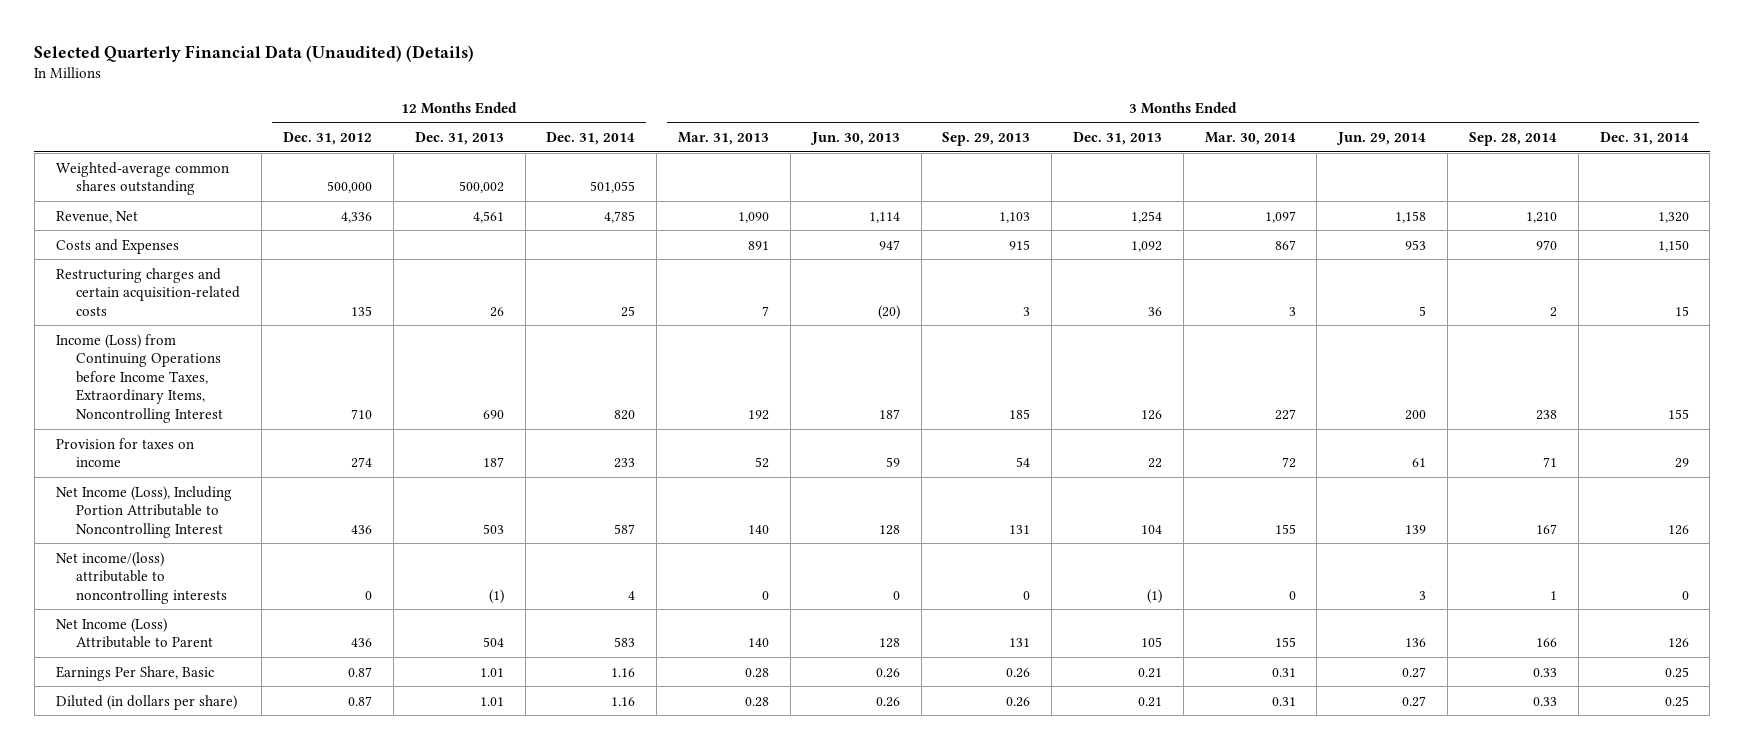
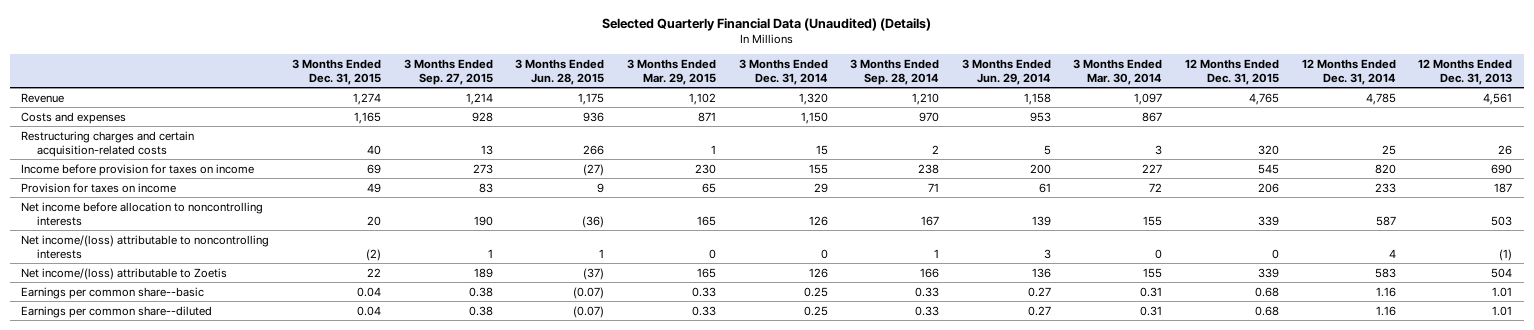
[283,131,373,145] Dec. 31, 2012 -> none
[678,131,770,145] Mar. 31, 2013 -> none
[809,131,900,145] Jun. 30, 2013 -> none
[942,131,1031,146] Sep. 29, 2013 -> none
[1073,131,1163,145] Dec. 31, 2013 -> none
none -> [292,58,382,85] 3 Months Ended Dec. 31, 2015
none -> [403,58,493,85] 3 Months Ended Sep. 27, 2015
none -> [515,58,605,85] 3 Months Ended Jun. 28, 2015
none -> [626,58,716,85] 3 Months Ended Mar. 29, 2015
none -> [1184,58,1279,85] 12 Months Ended Dec. 31, 2015
[55,161,229,196] Weighted-average common shares outstanding -> none
[55,210,138,223] Revenue, Net -> [21,92,65,103] Revenue
[55,238,179,254] Costs and Expenses -> [21,111,127,124] Costs and expenses
[55,333,224,423] Income (Loss) from Continuing Operations before Income Taxes, Extraordinary Items, Noncontrolling Interest -> [21,163,255,176] Income before provision for taxes on income
[55,485,232,538] Net Income (Loss), Including Portion Attributable to Noncontrolling Interest -> [21,201,264,226] Net income before allocation to noncontrolling interests
[55,617,214,649] Net Income (Loss) Attributable to Parent -> [21,267,228,280] Net income/(loss) attributable to Zoetis
[55,665,214,681] Earnings Per Share, Basic -> [21,286,205,299] Earnings per common share--basic
[55,694,237,710] Diluted (in dollars per share) -> [21,305,213,318] Earnings per common share--diluted

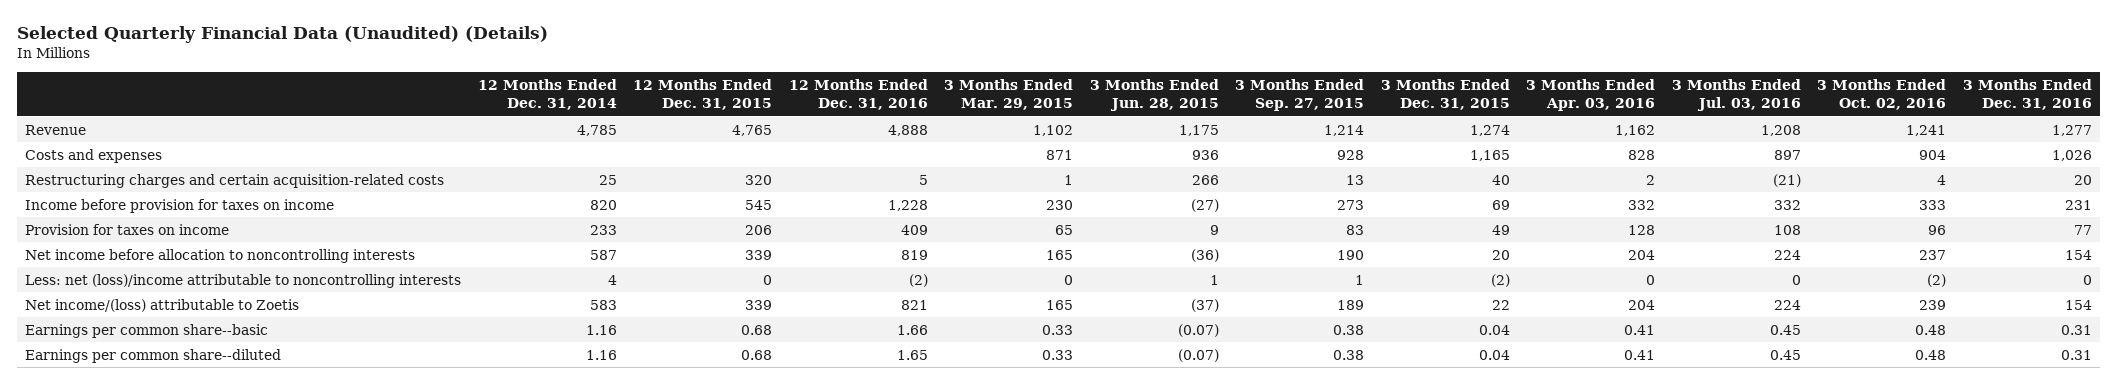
[738,58,828,85] 3 Months Ended Dec. 31, 2014 -> none
[850,58,940,85] 3 Months Ended Sep. 28, 2014 -> none
[961,58,1051,85] 3 Months Ended Jun. 29, 2014 -> none
[1073,58,1163,85] 3 Months Ended Mar. 30, 2014 -> none
[1418,58,1513,85] 12 Months Ended Dec. 31, 2013 -> none
none -> [788,78,928,111] 12 Months Ended Dec. 31, 2016
none -> [1526,78,1656,112] 3 Months Ended Apr. 03, 2016
none -> [1671,78,1801,112] 3 Months Ended Jul. 03, 2016
none -> [1817,78,1947,111] 3 Months Ended Oct. 02, 2016
none -> [1962,78,2092,111] 3 Months Ended Dec. 31, 2016
[21,234,270,259] Net income/(loss) attributable to noncontrolling interests -> [25,273,462,288] Less: net (loss)/income attributable to noncontrolling interests

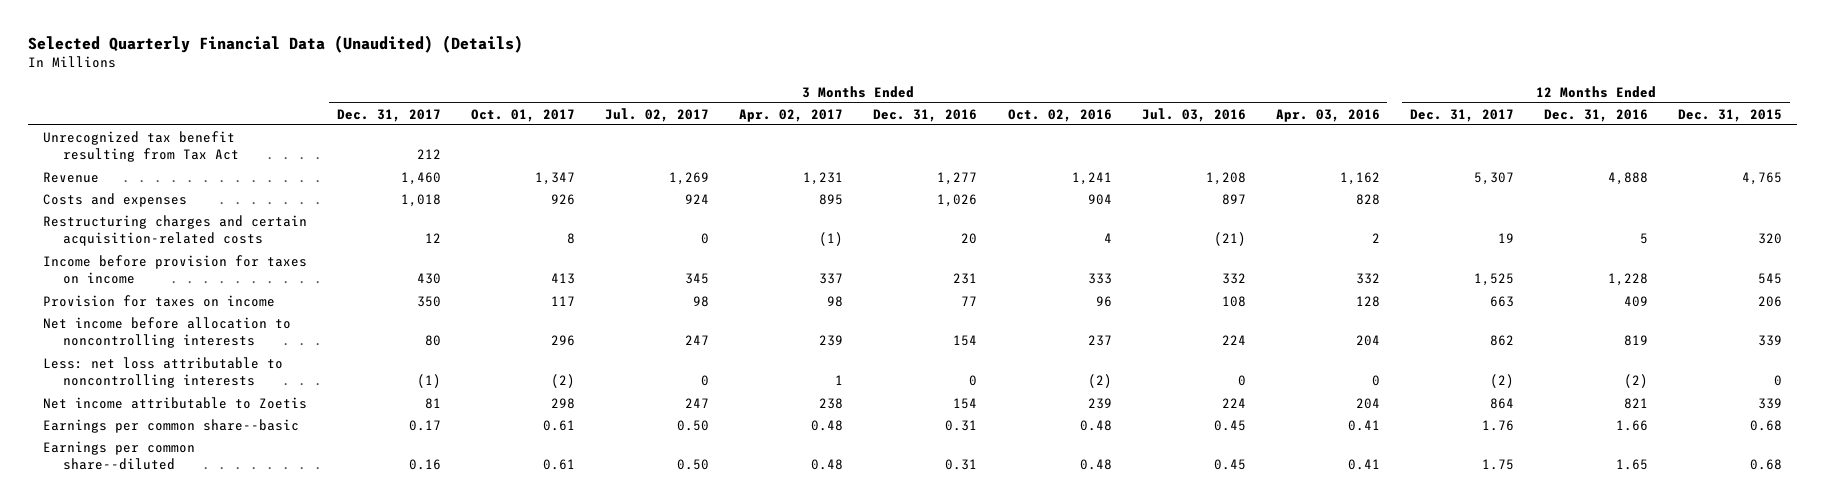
[477,78,617,111] 12 Months Ended Dec. 31, 2014 -> none
[944,78,1074,111] 3 Months Ended Mar. 29, 2015 -> none
[1089,78,1219,112] 3 Months Ended Jun. 28, 2015 -> none
[1235,78,1365,112] 3 Months Ended Sep. 27, 2015 -> none
[1380,78,1510,111] 3 Months Ended Dec. 31, 2015 -> none
none -> [336,108,441,122] Dec. 31, 2017
none -> [471,108,576,122] Oct. 01, 2017
none -> [605,107,710,122] Jul. 02, 2017
none -> [739,108,844,122] Apr. 02, 2017
none -> [1409,108,1514,122] Dec. 31, 2017
none -> [42,130,239,163] Unrecognized tax benefit resulting from Tax Act
[25,273,462,288] Less: net (loss)/income attributable to noncontrolling interests -> [42,356,283,389] Less: net loss attributable to noncontrolling interests
[25,298,300,312] Net income/(loss) attributable to Zoetis -> [42,396,307,409] Net income attributable to Zoetis

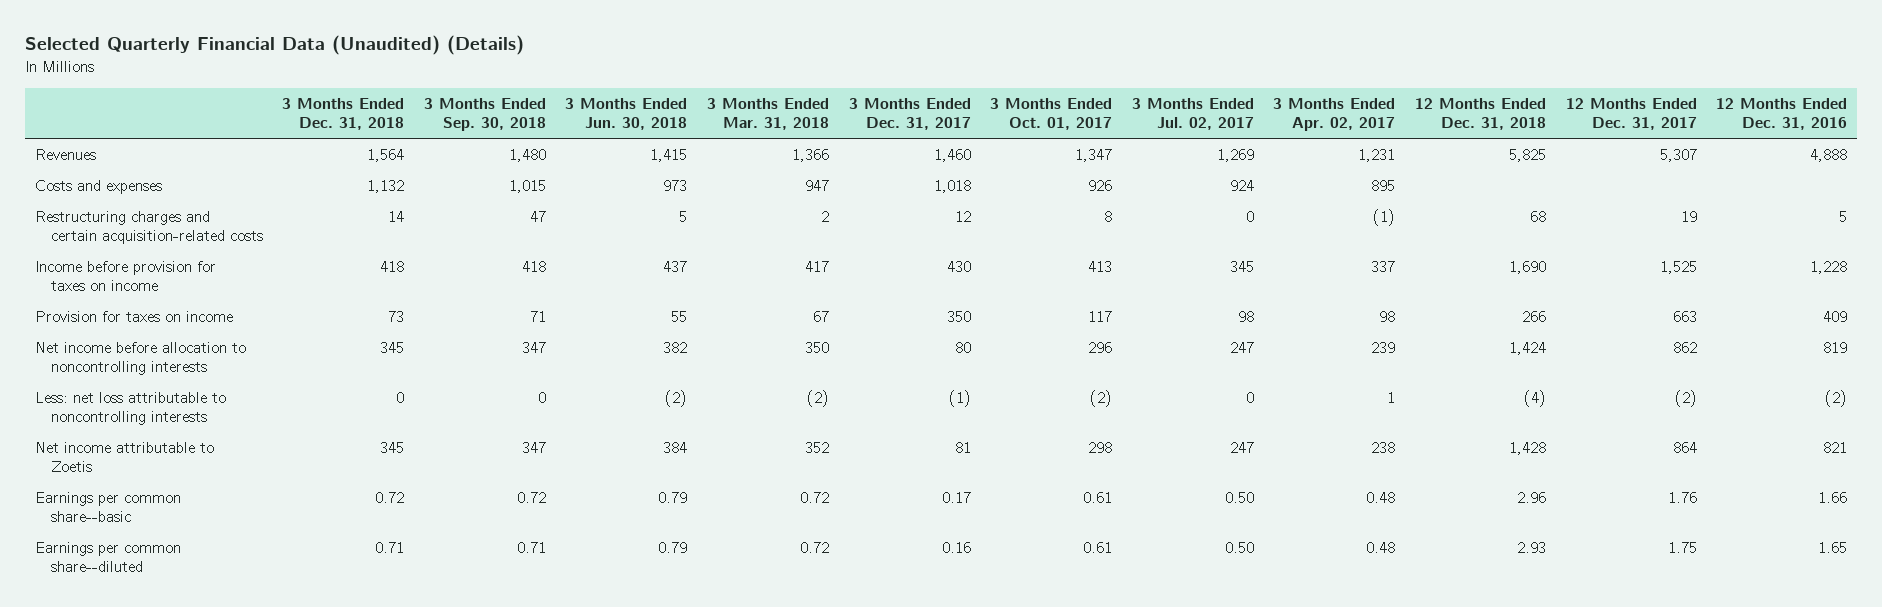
[873,108,978,122] Dec. 31, 2016 -> none
[1007,108,1112,122] Oct. 02, 2016 -> none
[1141,107,1246,122] Jul. 03, 2016 -> none
[1275,108,1380,122] Apr. 03, 2016 -> none
[1678,108,1783,122] Dec. 31, 2015 -> none
none -> [282,98,405,131] 3 Months Ended Dec. 31, 2018
none -> [423,98,546,132] 3 Months Ended Sep. 30, 2018
none -> [565,98,688,131] 3 Months Ended Jun. 30, 2018
none -> [707,98,830,131] 3 Months Ended Mar. 31, 2018
none -> [1414,98,1546,131] 12 Months Ended Dec. 31, 2018
[42,130,239,163] Unrecognized tax benefit resulting from Tax Act -> none
[42,171,99,183] Revenue -> [34,149,96,161] Revenues

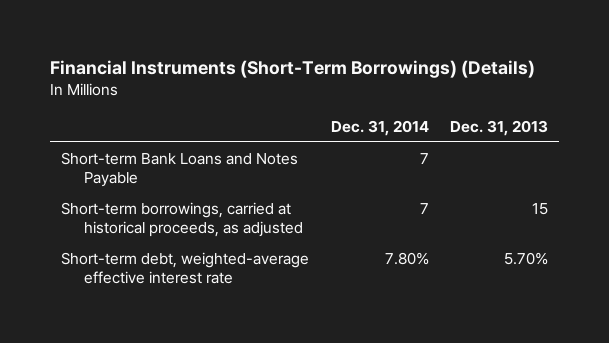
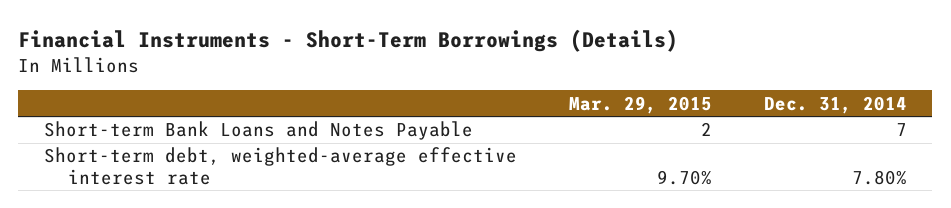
[50,60,536,79] Financial Instruments (Short-Term Borrowings) (Details) -> [18,29,679,53] Financial Instruments - Short-Term Borrowings (Details)
[450,119,549,136] Dec. 31, 2013 -> none
none -> [568,95,712,114] Mar. 29, 2015
[60,201,303,238] Short-term borrowings, carried at historical proceeds, as adjusted -> none

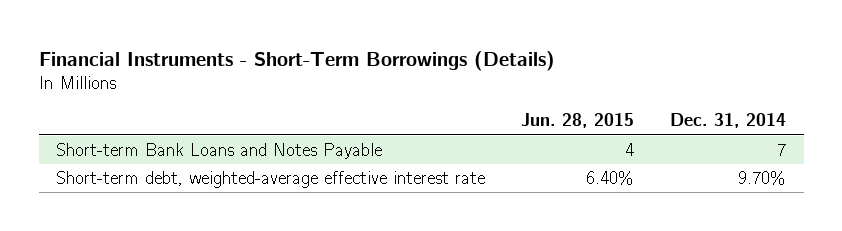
[568,95,712,114] Mar. 29, 2015 -> none
none -> [521,113,635,129] Jun. 28, 2015
[851,169,907,185] 7.80% -> [737,171,786,186] 9.70%

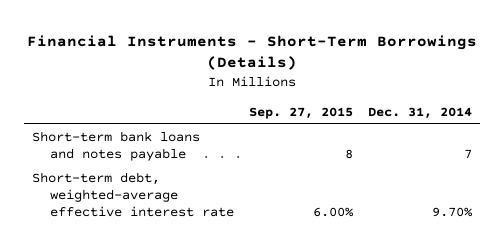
[521,113,635,129] Jun. 28, 2015 -> none
none -> [249,106,354,119] Sep. 27, 2015
[56,143,383,160] Short-term Bank Loans and Notes Payable -> [31,130,200,161] Short-term bank loans and notes payable

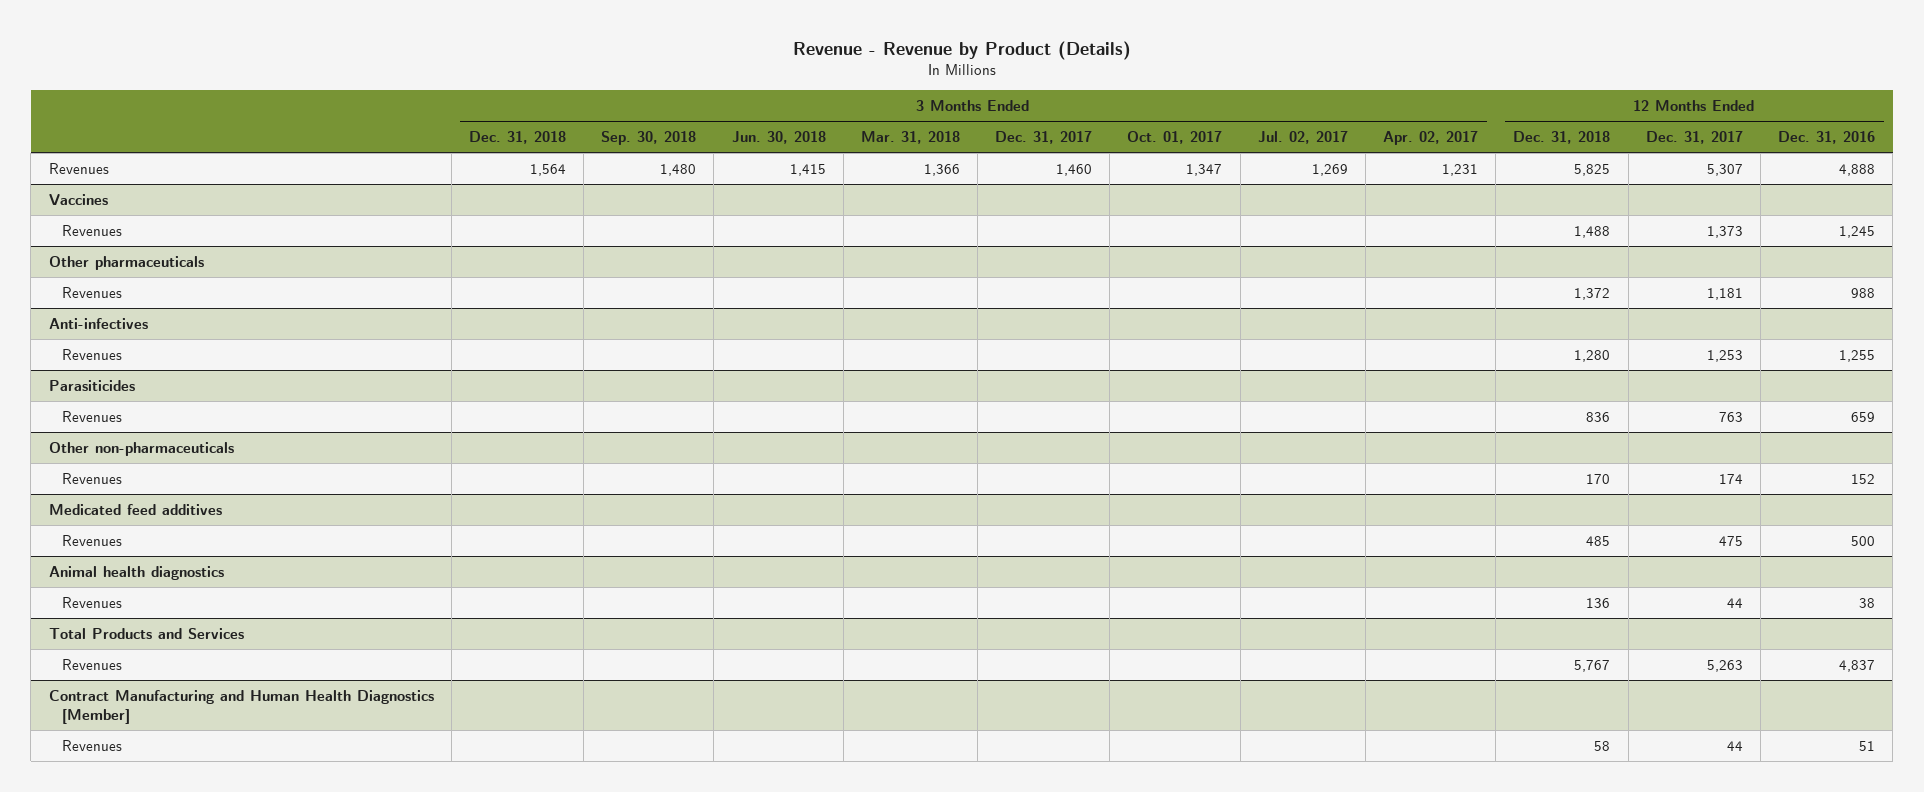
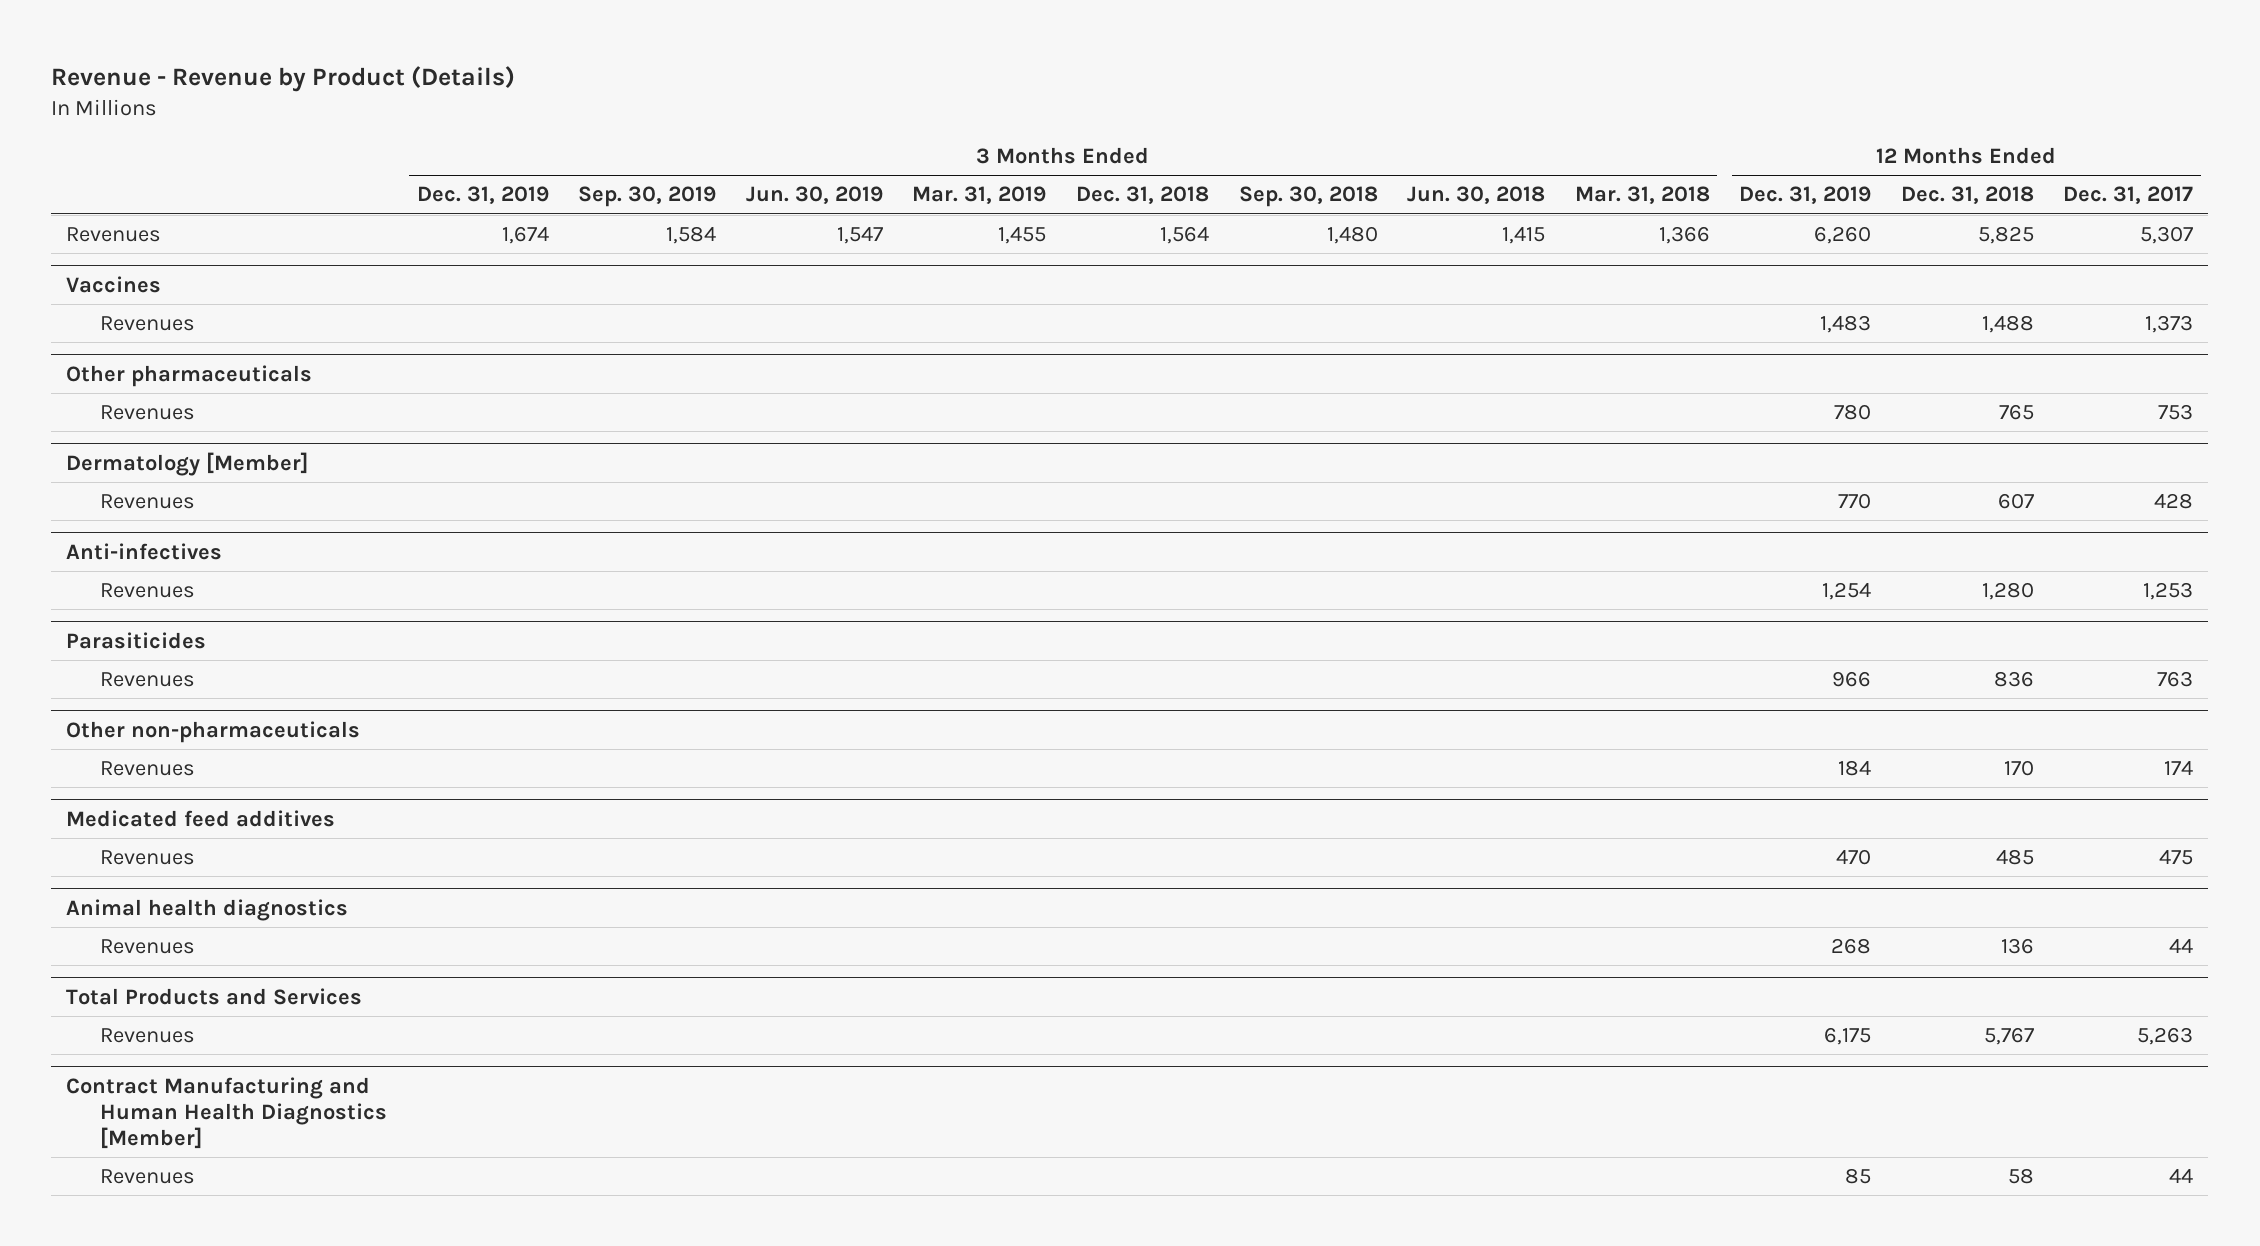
[995,131,1093,145] Dec. 31, 2017 -> none
[1127,131,1223,145] Oct. 01, 2017 -> none
[1257,131,1348,145] Jul. 02, 2017 -> none
[1383,131,1479,146] Apr. 02, 2017 -> none
[1778,131,1876,145] Dec. 31, 2016 -> none
none -> [416,186,549,205] Dec. 31, 2019
none -> [578,186,717,208] Sep. 30, 2019
none -> [745,186,883,205] Jun. 30, 2019
none -> [912,186,1047,205] Mar. 31, 2019
none -> [1739,186,1872,205] Dec. 31, 2019
[1574,287,1611,300] 1,372 -> [1998,404,2034,421] 765
[1706,287,1743,300] 1,181 -> [2158,404,2194,421] 753
none -> [66,452,309,477] Dermatology [Member]
none -> [100,494,196,510] Revenues

